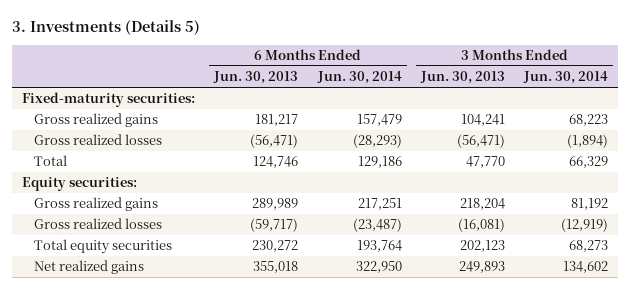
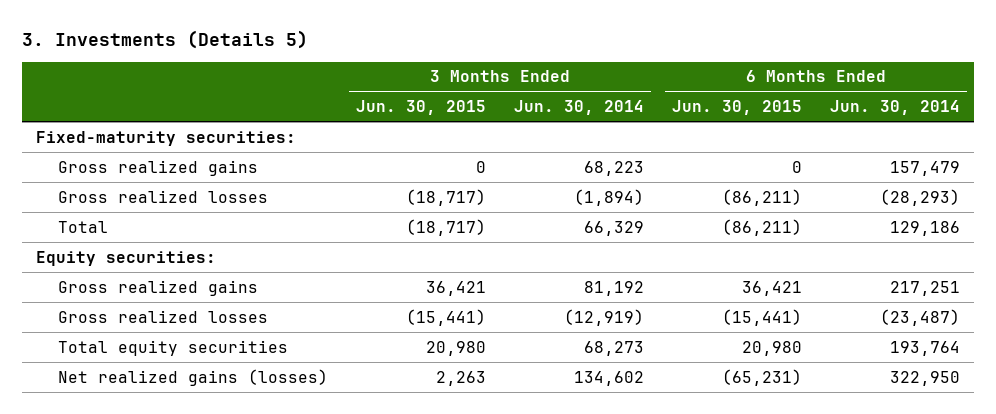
[213,71,299,85] Jun. 30, 2013 -> none
[420,71,506,85] Jun. 30, 2013 -> none
none -> [355,100,486,116] Jun. 30, 2015
none -> [672,100,803,116] Jun. 30, 2015
[34,260,145,275] Net realized gains -> [57,368,328,386] Net realized gains (losses)

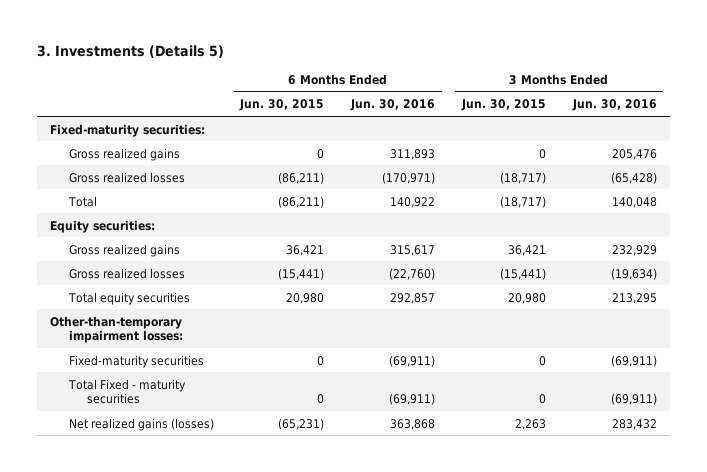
[513,100,644,116] Jun. 30, 2014 -> none
[830,100,961,116] Jun. 30, 2014 -> none
none -> [350,99,436,112] Jun. 30, 2016
none -> [571,99,657,112] Jun. 30, 2016
none -> [50,315,183,344] Other-than-temporary impairment losses:
none -> [68,354,204,368] Fixed-maturity securities
none -> [67,378,186,405] Total Fixed - maturity securities

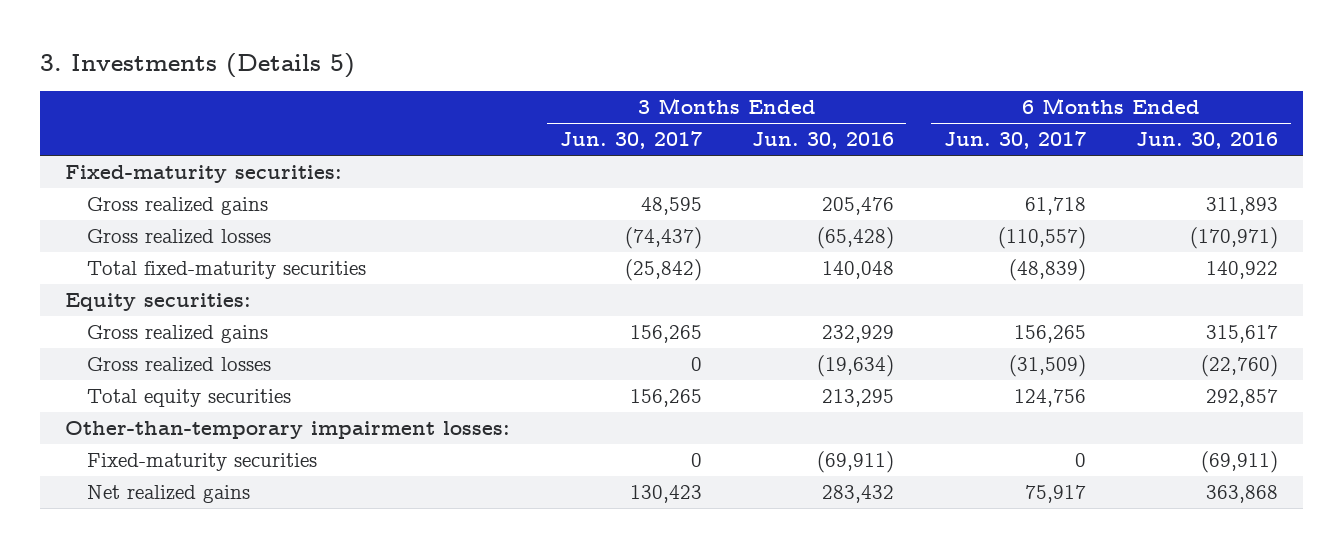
[239,99,325,112] Jun. 30, 2015 -> none
[460,99,546,112] Jun. 30, 2015 -> none
none -> [559,131,702,150] Jun. 30, 2017
none -> [944,131,1087,150] Jun. 30, 2017
[67,195,97,207] Total -> [87,260,367,279] Total fixed-maturity securities
[67,378,186,405] Total Fixed - maturity securities -> none
[68,417,214,431] Net realized gains (losses) -> [87,484,251,503] Net realized gains

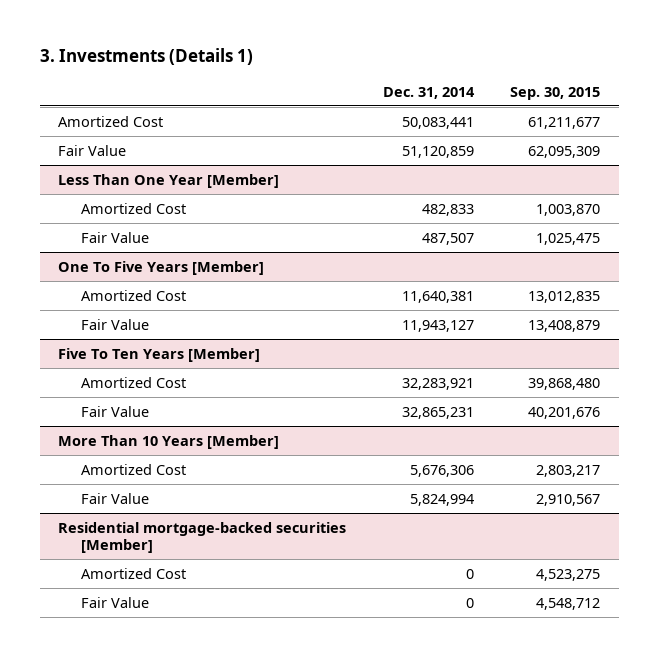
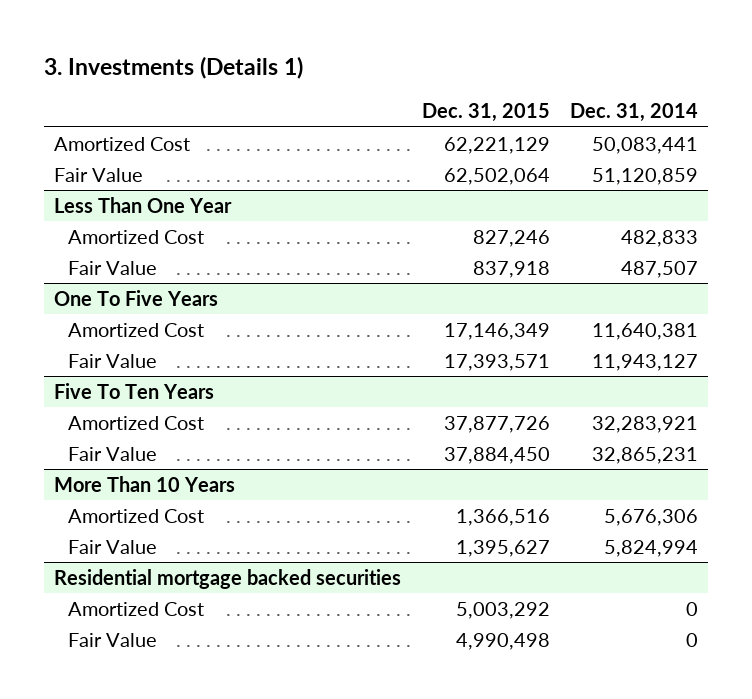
[510,86,601,100] Sep. 30, 2015 -> none
none -> [421,103,550,123] Dec. 31, 2015
[58,173,280,188] Less Than One Year [Member] -> [54,196,233,213] Less Than One Year
[58,260,265,275] One To Five Years [Member] -> [54,289,219,306] One To Five Years
[58,347,261,362] Five To Ten Years [Member] -> [54,382,215,399] Five To Ten Years
[58,434,280,449] More Than 10 Years [Member] -> [54,475,236,492] More Than 10 Years
[58,521,347,554] Residential mortgage-backed securities [Member] -> [54,568,402,589] Residential mortgage backed securities

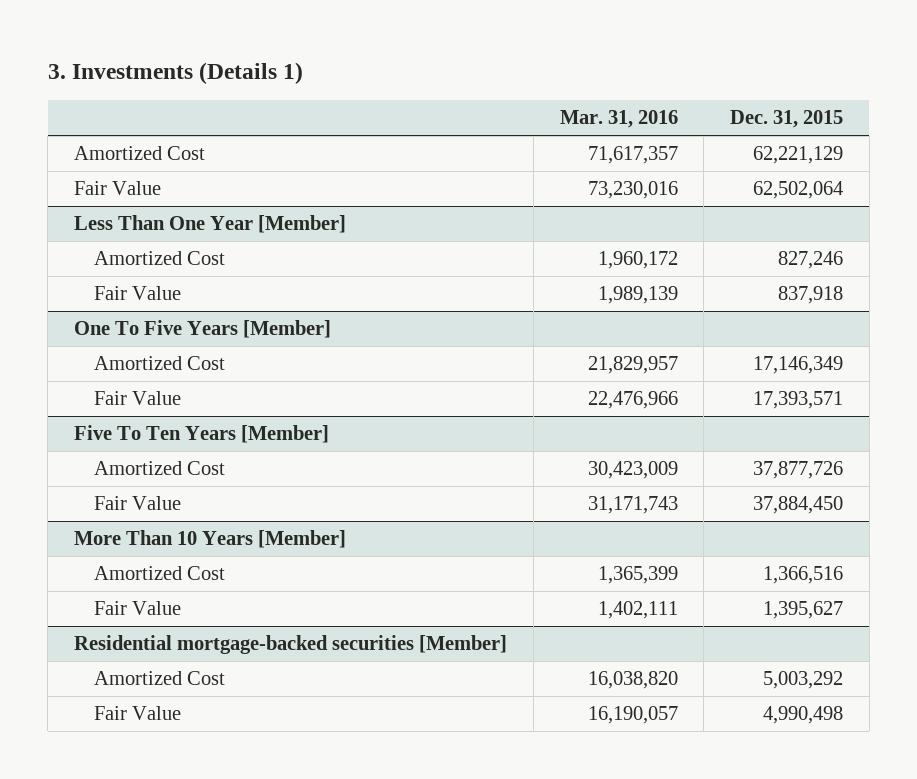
[570,103,699,123] Dec. 31, 2014 -> none
none -> [559,110,678,129] Mar. 31, 2016
[54,196,233,213] Less Than One Year -> [74,215,347,234] Less Than One Year [Member]
[54,289,219,306] One To Five Years -> [74,320,332,339] One To Five Years [Member]
[54,382,215,399] Five To Ten Years -> [74,425,330,444] Five To Ten Years [Member]
[54,475,236,492] More Than 10 Years -> [74,530,347,549] More Than 10 Years [Member]
[54,568,402,589] Residential mortgage backed securities -> [74,635,508,655] Residential mortgage-backed securities [Member]

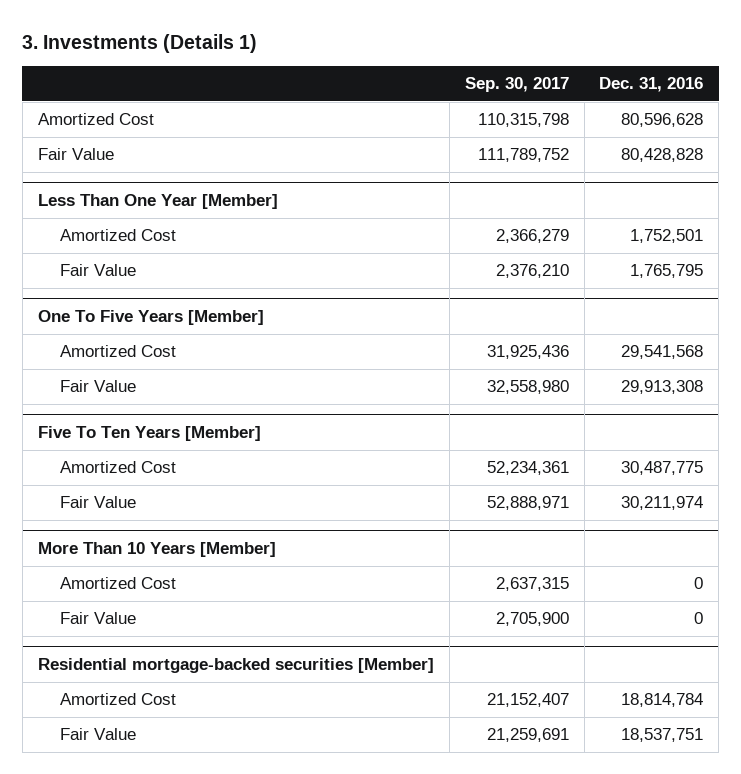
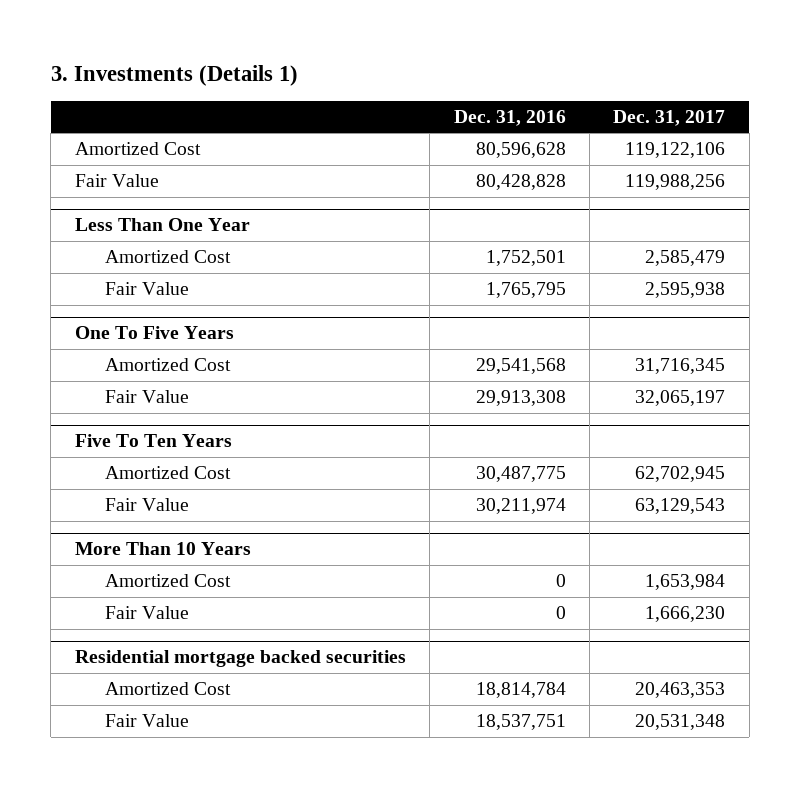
[464,76,569,92] Sep. 30, 2017 -> none
none -> [613,109,726,126] Dec. 31, 2017
[37,194,278,210] Less Than One Year [Member] -> [74,218,250,232] Less Than One Year
[37,310,264,326] One To Five Years [Member] -> [74,326,234,340] One To Five Years
[37,426,261,442] Five To Ten Years [Member] -> [74,434,232,448] Five To Ten Years
[37,542,276,558] More Than 10 Years [Member] -> [74,542,251,556] More Than 10 Years
[37,658,434,674] Residential mortgage-backed securities [Member] -> [74,650,406,668] Residential mortgage backed securities

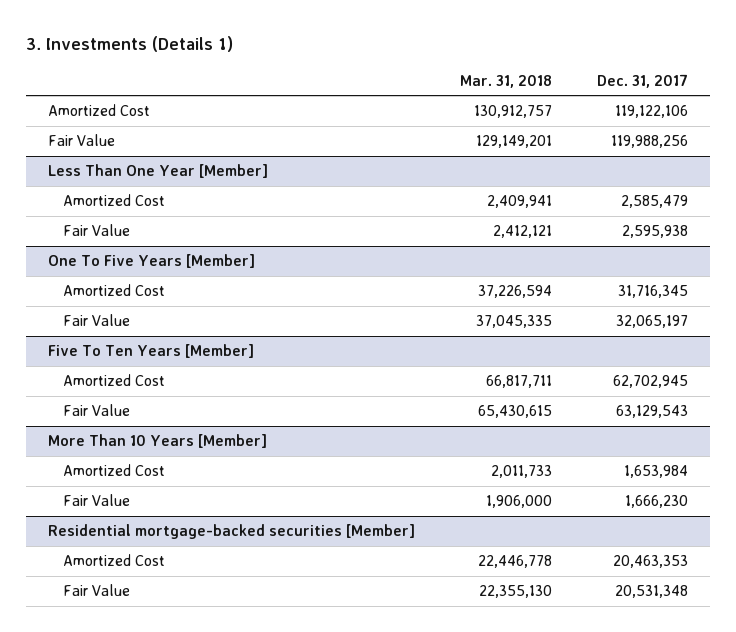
[453,109,566,126] Dec. 31, 2016 -> none
none -> [460,74,553,88] Mar. 31, 2018
[74,218,250,232] Less Than One Year -> [48,164,269,179] Less Than One Year [Member]
[74,326,234,340] One To Five Years -> [48,254,256,269] One To Five Years [Member]
[74,434,232,448] Five To Ten Years -> [48,344,255,359] Five To Ten Years [Member]
[74,542,251,556] More Than 10 Years -> [48,434,268,449] More Than 10 Years [Member]
[74,650,406,668] Residential mortgage backed securities -> [48,524,416,540] Residential mortgage-backed securities [Member]

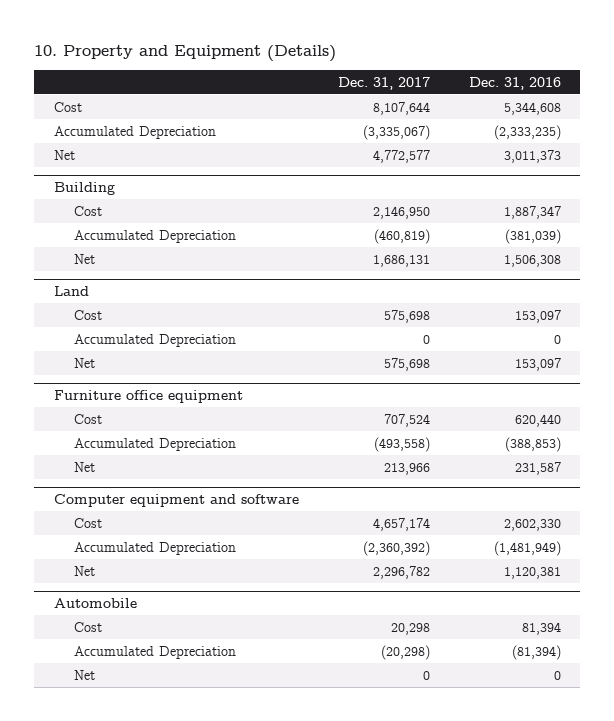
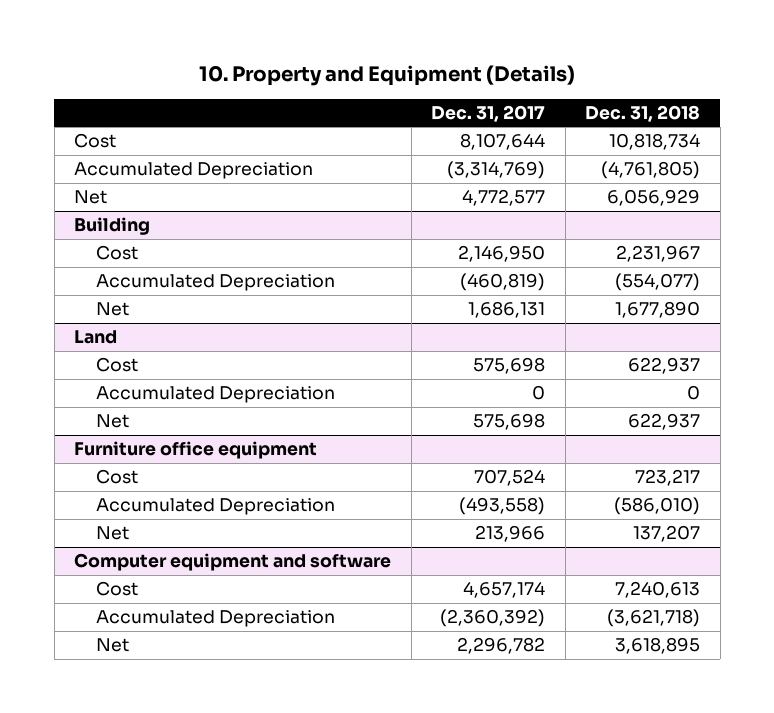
[468,76,561,90] Dec. 31, 2016 -> none
none -> [585,104,701,122] Dec. 31, 2018
[362,124,430,140] (3,335,067) -> [447,161,546,180] (3,314,769)
[53,598,137,609] Automobile -> none
[74,621,103,632] Cost -> none
[74,645,237,659] Accumulated Depreciation -> none
[74,669,96,680] Net -> none

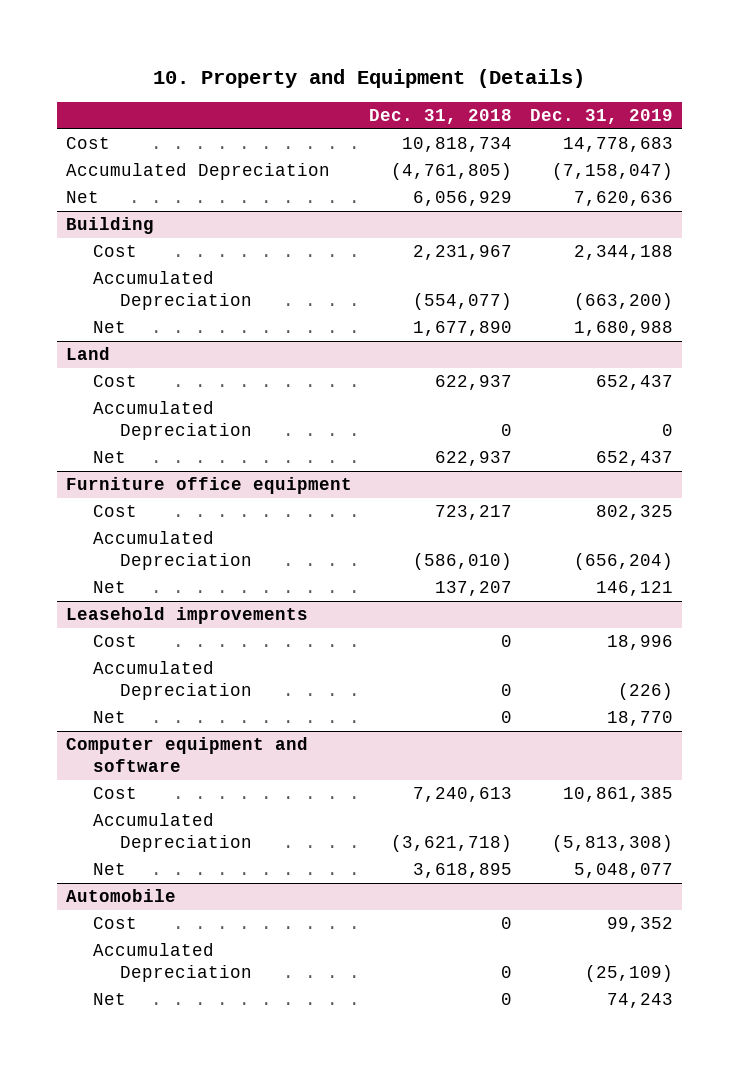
[431,104,546,122] Dec. 31, 2017 -> none
none -> [530,109,674,125] Dec. 31, 2019
none -> [65,607,308,625] Leasehold improvements
none -> [92,635,137,648] Cost
none -> [92,661,253,701] Accumulated Depreciation
none -> [92,711,126,724] Net
none -> [65,889,176,903] Automobile
none -> [92,917,137,930] Cost
none -> [92,943,253,983] Accumulated Depreciation
none -> [92,993,126,1006] Net

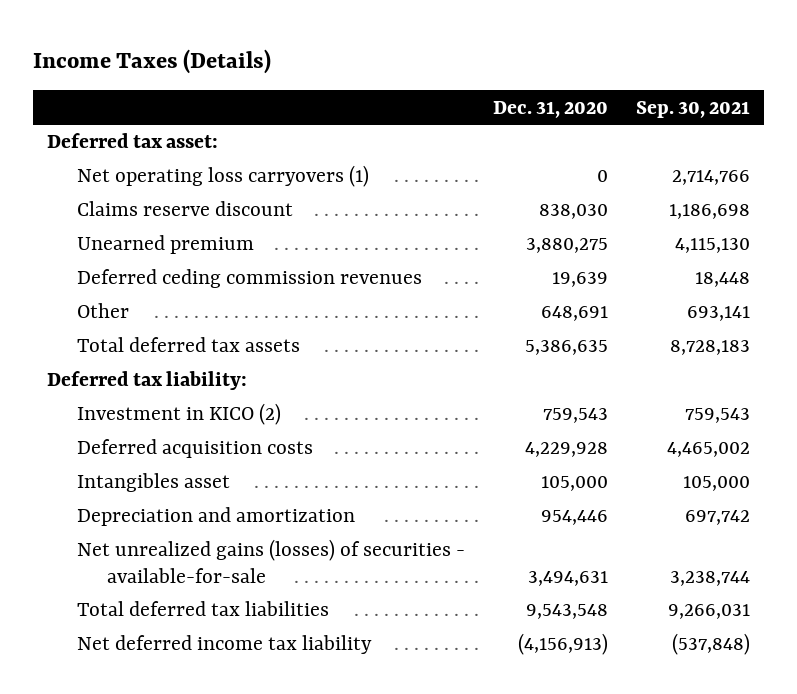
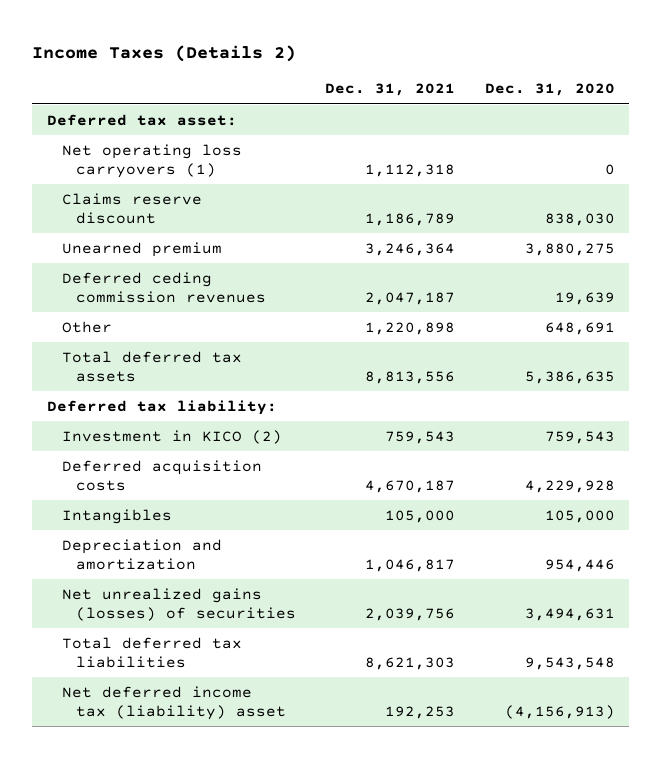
[32,48,271,74] Income Taxes (Details) -> [32,44,297,62] Income Taxes (Details 2)
[636,100,751,118] Sep. 30, 2021 -> none
none -> [325,83,456,97] Dec. 31, 2021
[76,473,230,493] Intangibles asset -> [61,508,172,524] Intangibles
[76,539,465,583] Net unrealized gains (losses) of securities - available-for-sale -> [61,587,297,621] Net unrealized gains (losses) of securities
[76,635,372,655] Net deferred income tax liability -> [61,685,287,720] Net deferred income tax (liability) asset

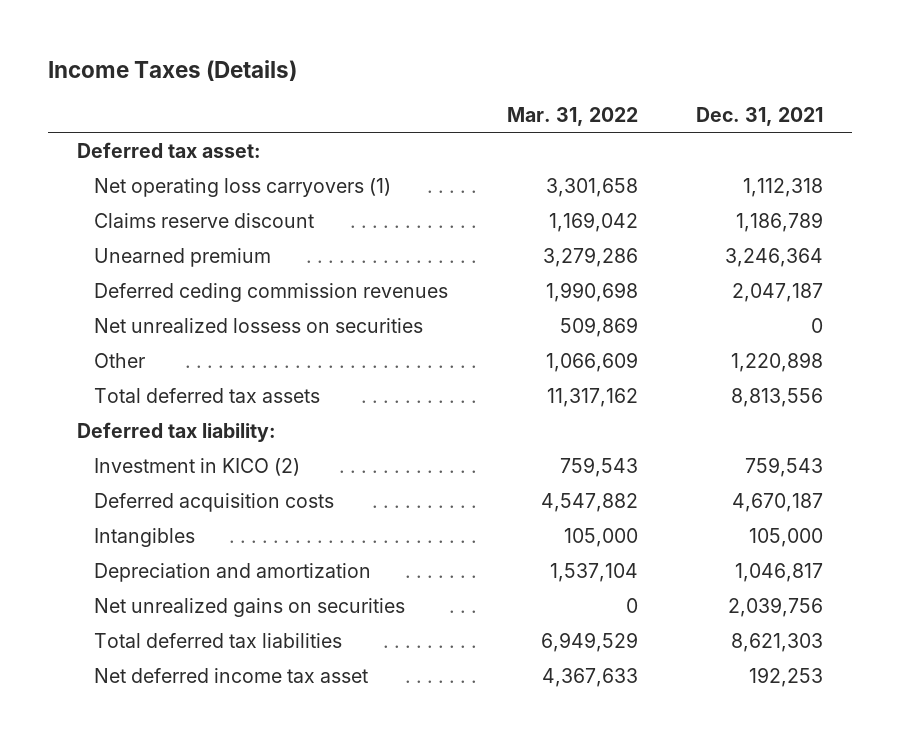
[32,44,297,62] Income Taxes (Details 2) -> [47,60,297,82] Income Taxes (Details)
[484,83,615,97] Dec. 31, 2020 -> none
none -> [506,107,638,127] Mar. 31, 2022
none -> [94,318,424,334] Net unrealized lossess on securities
[61,587,297,621] Net unrealized gains (losses) of securities -> [94,598,406,618] Net unrealized gains on securities
[61,685,287,720] Net deferred income tax (liability) asset -> [94,668,369,684] Net deferred income tax asset

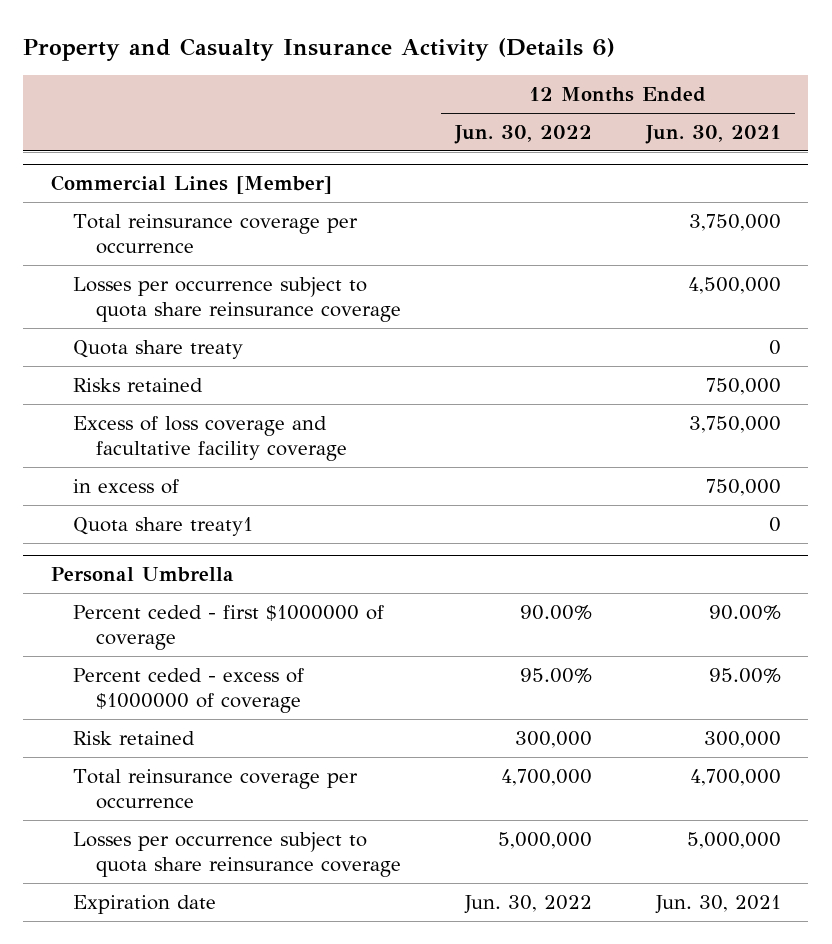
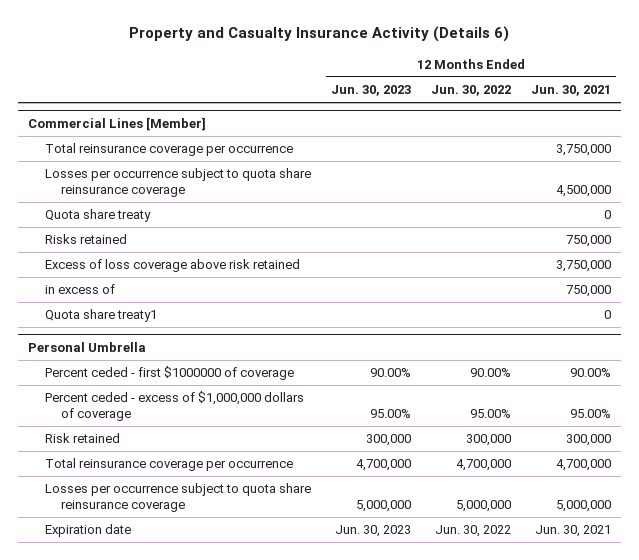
none -> [330,85,411,97] Jun. 30, 2023
[73,415,347,461] Excess of loss coverage and facultative facility coverage -> [44,259,300,273] Excess of loss coverage above risk retained
[73,667,305,713] Percent ceded - excess of $1000000 of coverage -> [44,391,304,422] Percent ceded - excess of $1,000,000 dollars of coverage

